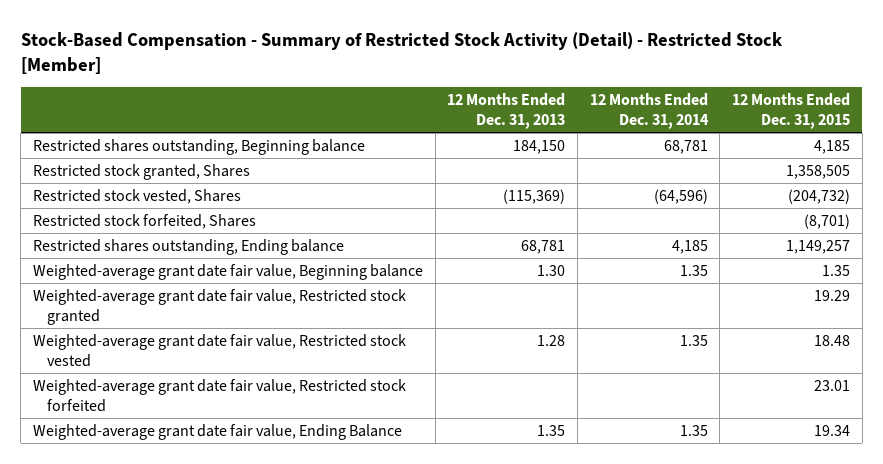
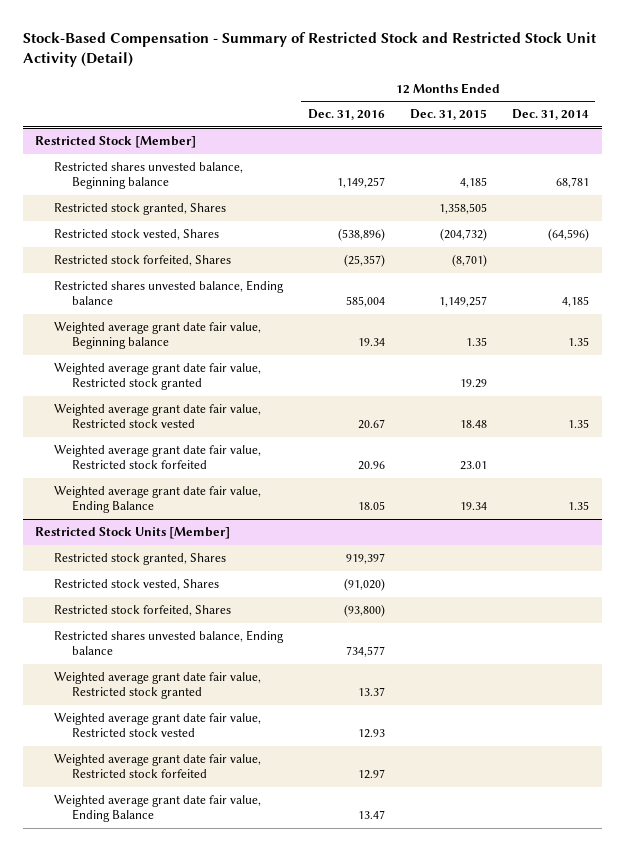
[20,31,783,74] Stock-Based Compensation - Summary of Restricted Stock Activity (Detail) - Restricted Stock [Member] -> [22,31,597,67] Stock-Based Compensation - Summary of Restricted Stock and Restricted Stock Unit Activity (Detail)
[447,92,566,129] 12 Months Ended Dec. 31, 2013 -> none
none -> [307,109,385,121] Dec. 31, 2016
none -> [35,136,197,149] Restricted Stock [Member]
[32,138,365,155] Restricted shares outstanding, Beginning balance -> [53,162,243,190] Restricted shares unvested balance, Beginning balance
[32,238,344,255] Restricted shares outstanding, Ending balance -> [53,280,284,306] Restricted shares unvested balance, Ending balance
[32,263,423,280] Weighted-average grant date fair value, Beginning balance -> [53,322,261,350] Weighted average grant date fair value, Beginning balance
[32,288,406,326] Weighted-average grant date fair value, Restricted stock granted -> [53,363,261,391] Weighted average grant date fair value, Restricted stock granted
[32,333,406,368] Weighted-average grant date fair value, Restricted stock vested -> [53,404,261,429] Weighted average grant date fair value, Restricted stock vested
[32,378,406,413] Weighted-average grant date fair value, Restricted stock forfeited -> [53,445,261,470] Weighted average grant date fair value, Restricted stock forfeited
[32,423,402,440] Weighted-average grant date fair value, Ending Balance -> [53,486,261,514] Weighted average grant date fair value, Ending Balance
none -> [35,527,231,540] Restricted Stock Units [Member]
none -> [53,553,226,566] Restricted stock granted, Shares
none -> [53,579,219,591] Restricted stock vested, Shares
none -> [53,605,231,617] Restricted stock forfeited, Shares
none -> [53,630,284,656] Restricted shares unvested balance, Ending balance
none -> [53,672,261,700] Weighted average grant date fair value, Restricted stock granted
none -> [53,713,261,738] Weighted average grant date fair value, Restricted stock vested
none -> [53,754,261,779] Weighted average grant date fair value, Restricted stock forfeited
none -> [53,795,261,823] Weighted average grant date fair value, Ending Balance

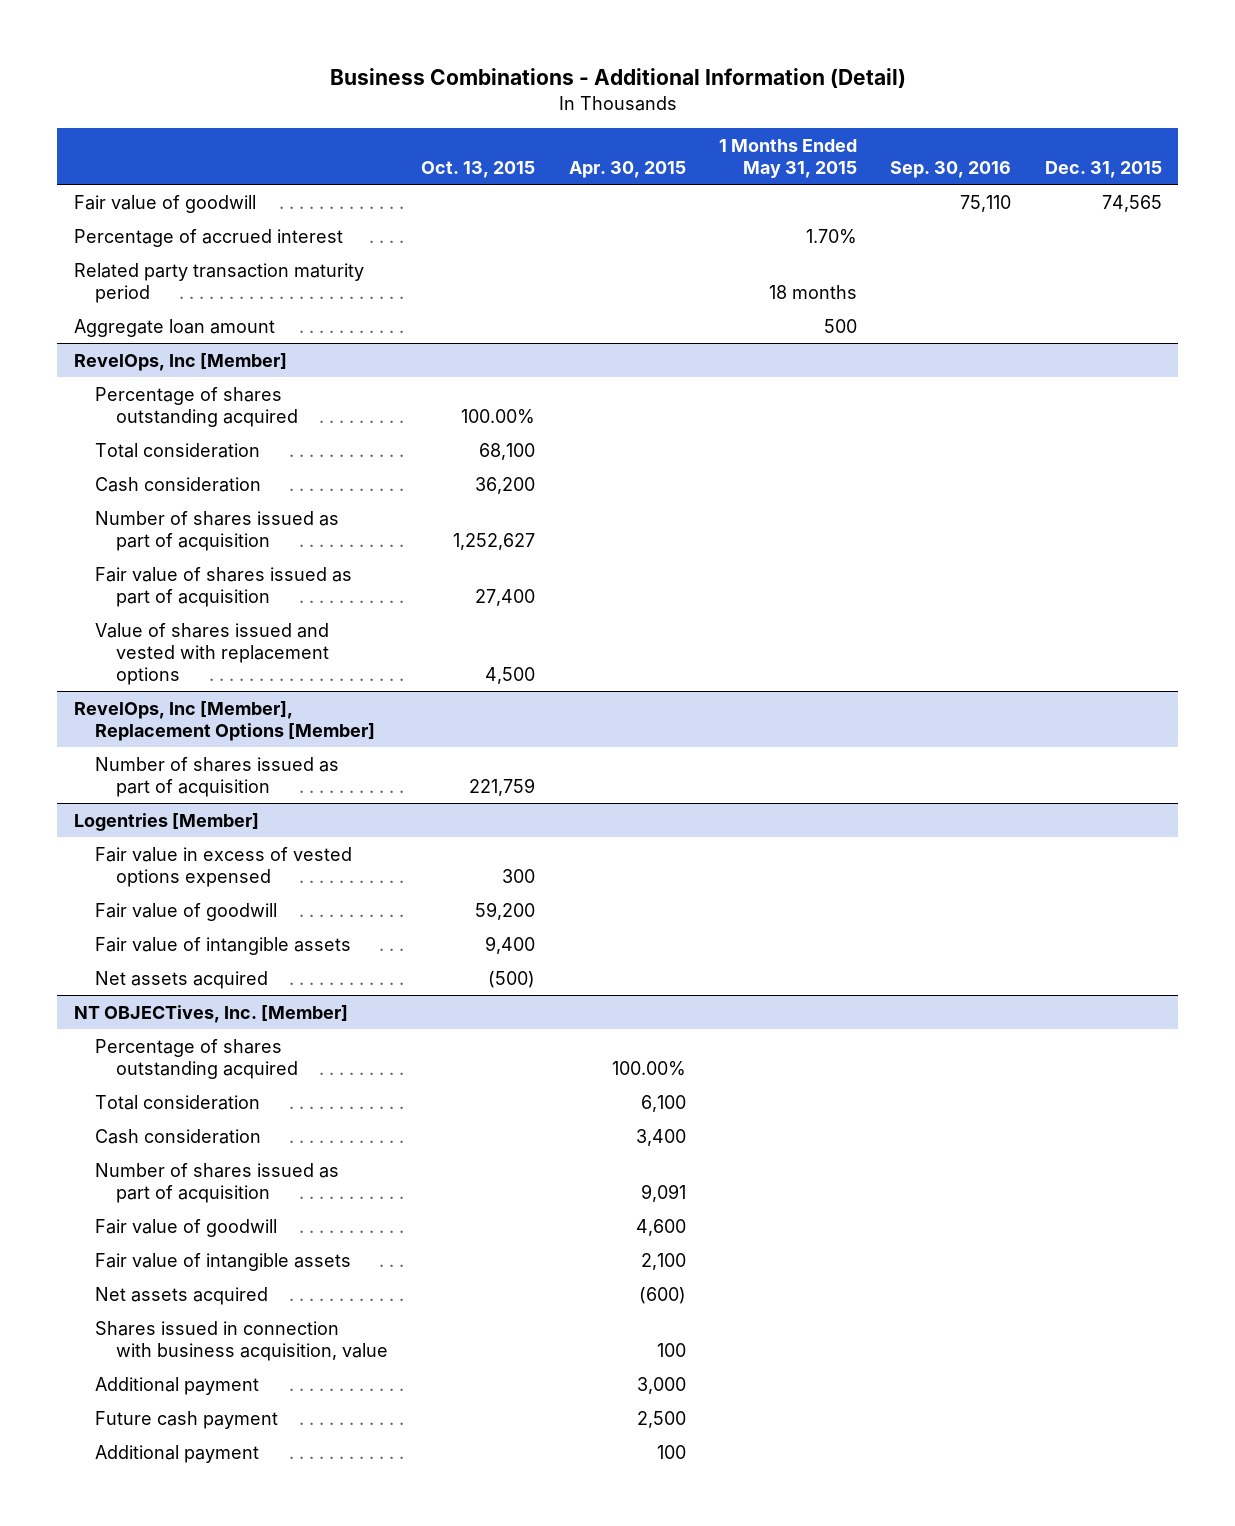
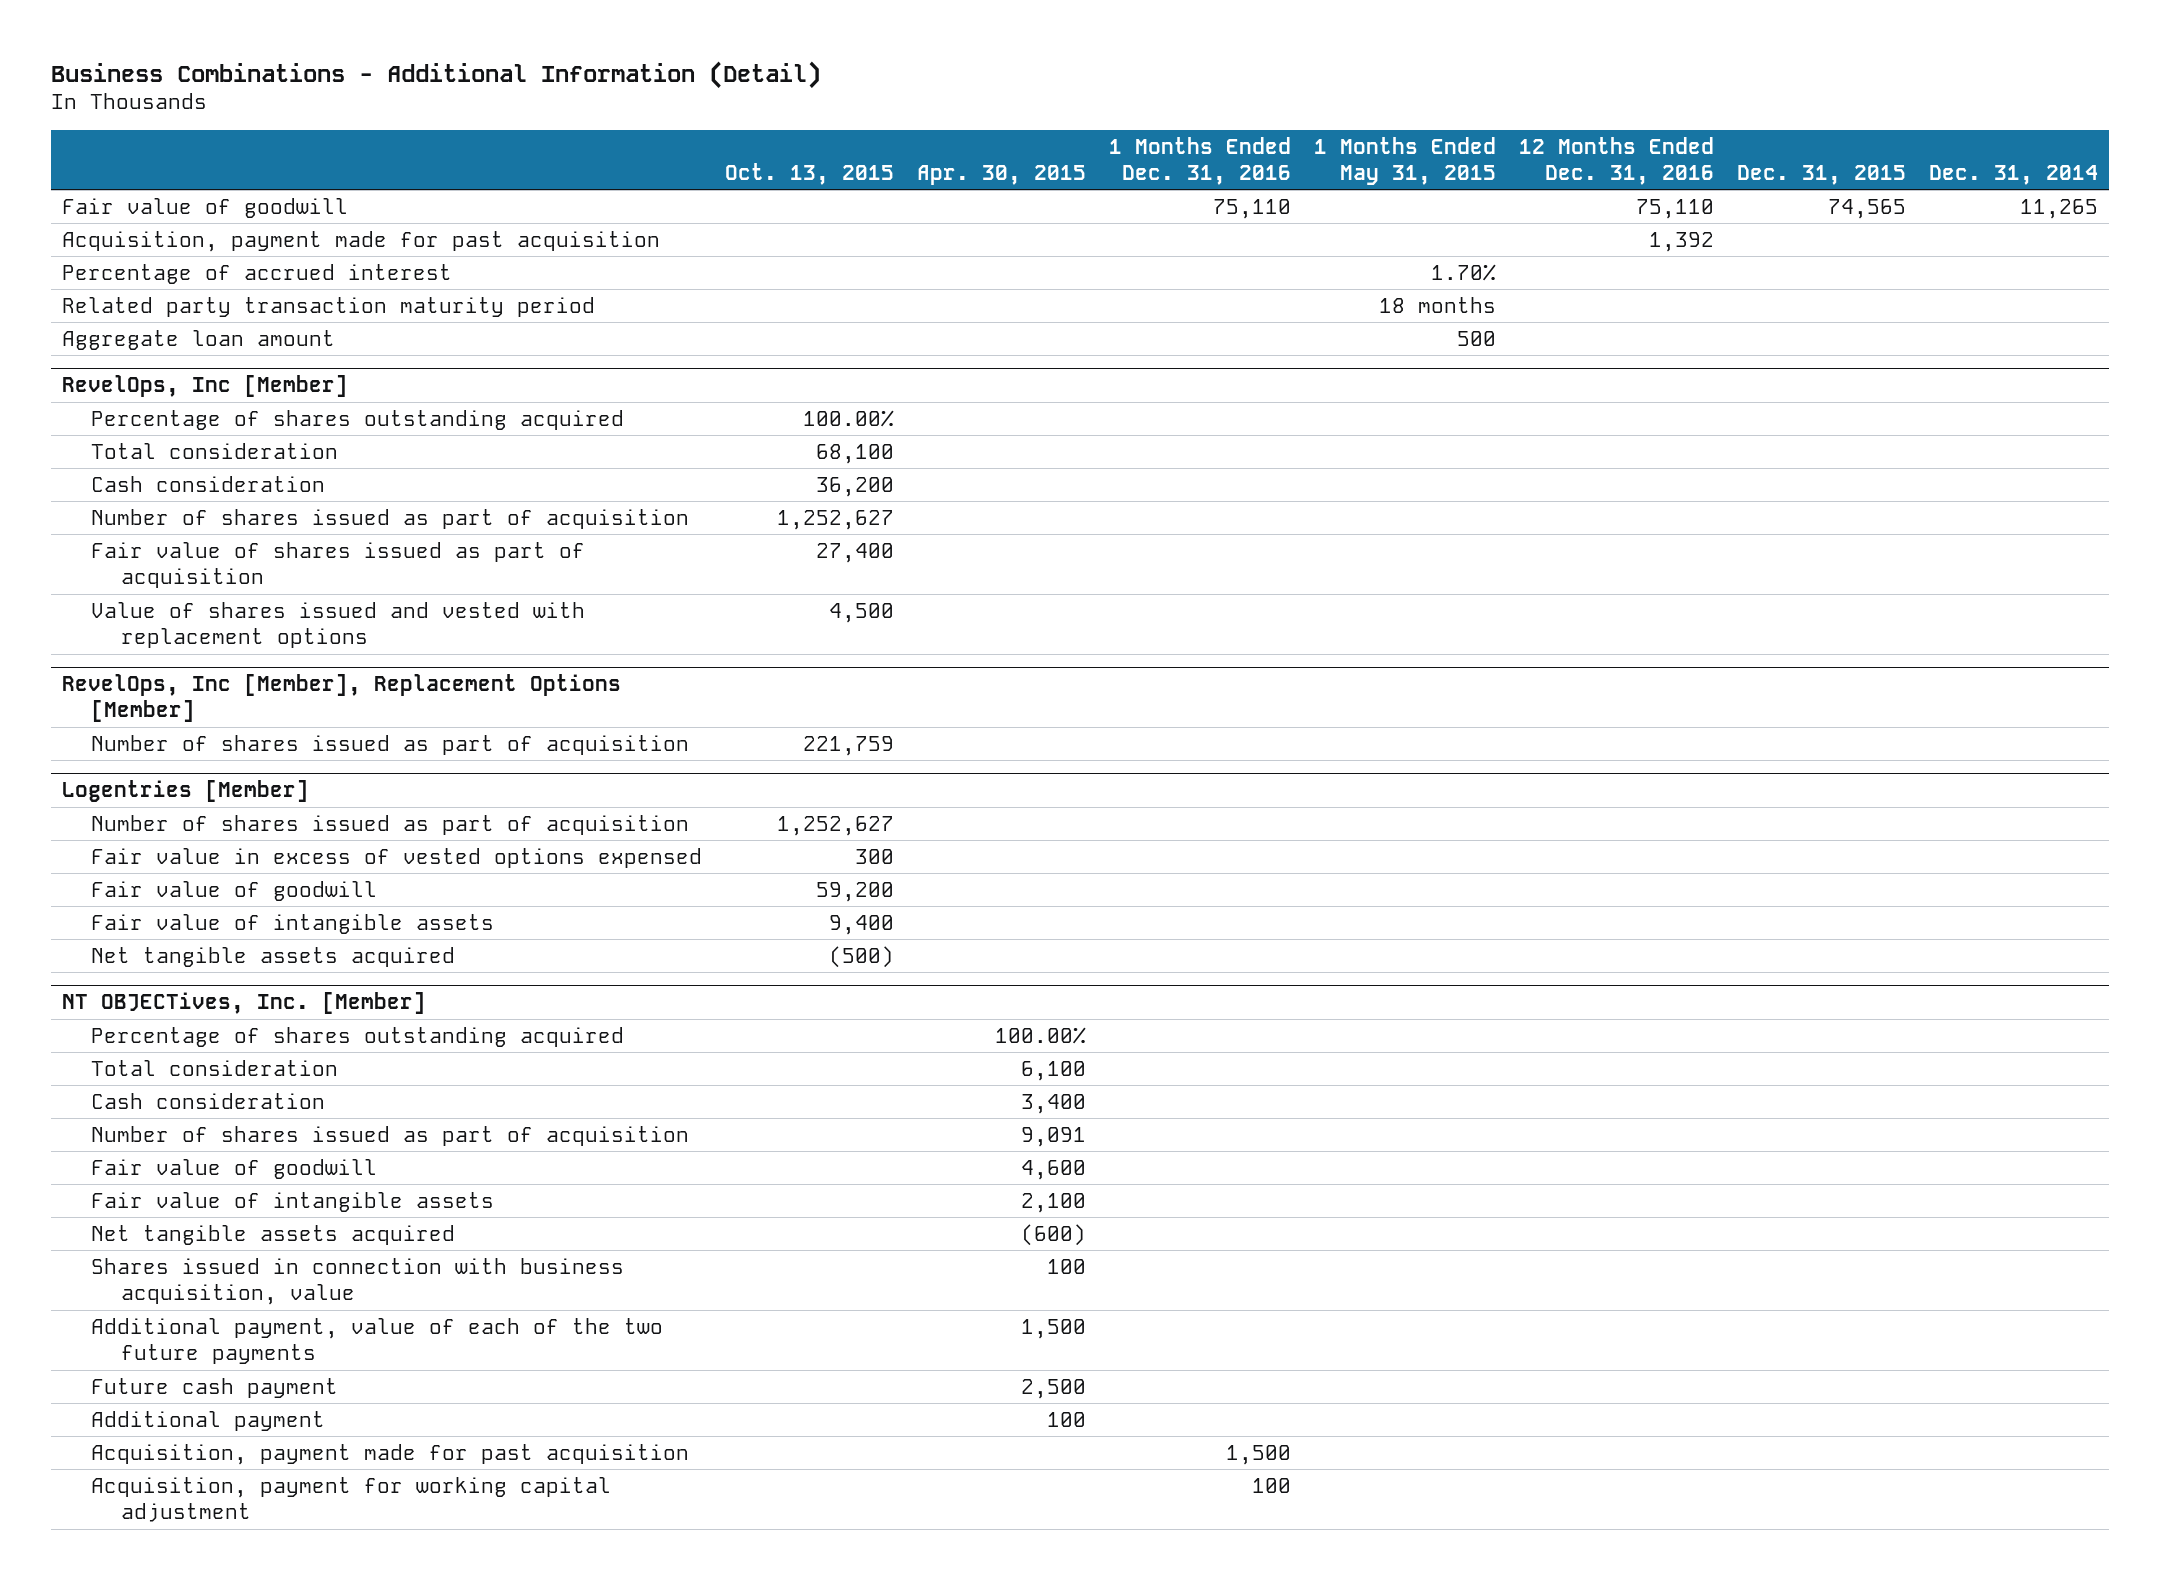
[890,160,1012,178] Sep. 30, 2016 -> none
none -> [1109,136,1292,185] 1 Months Ended Dec. 31, 2016
none -> [1519,136,1715,185] 12 Months Ended Dec. 31, 2016
none -> [1928,164,2098,185] Dec. 31, 2014
none -> [62,230,661,252] Acquisition, payment made for past acquisition
none -> [91,814,690,835] Number of shares issued as part of acquisition
[94,970,268,989] Net assets acquired -> [91,946,456,967] Net tangible assets acquired
[94,1286,268,1305] Net assets acquired -> [91,1224,456,1245] Net tangible assets acquired
[94,1376,259,1395] Additional payment -> [91,1317,664,1365] Additional payment, value of each of the two future payments
[636,1376,686,1394] 3,000 -> [1021,1318,1087,1339] 1,500
none -> [91,1443,690,1465] Acquisition, payment made for past acquisition
none -> [91,1476,612,1523] Acquisition, payment for working capital adjustment

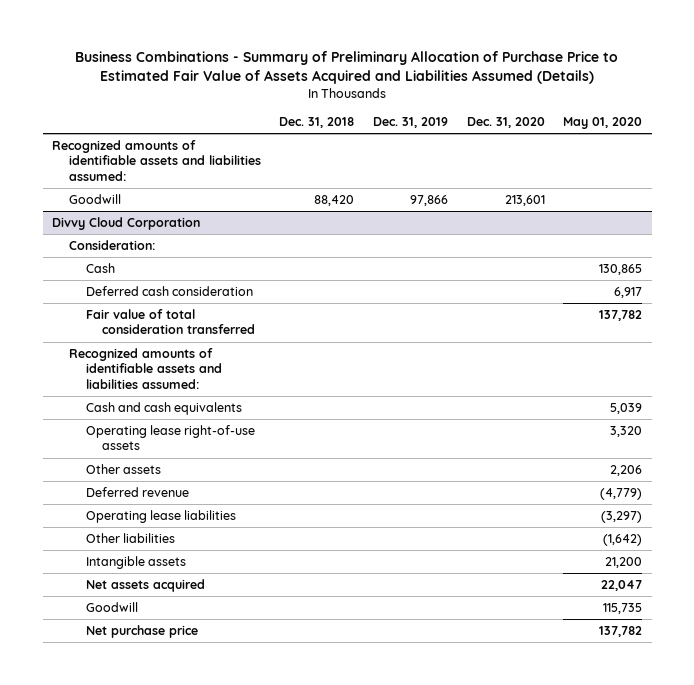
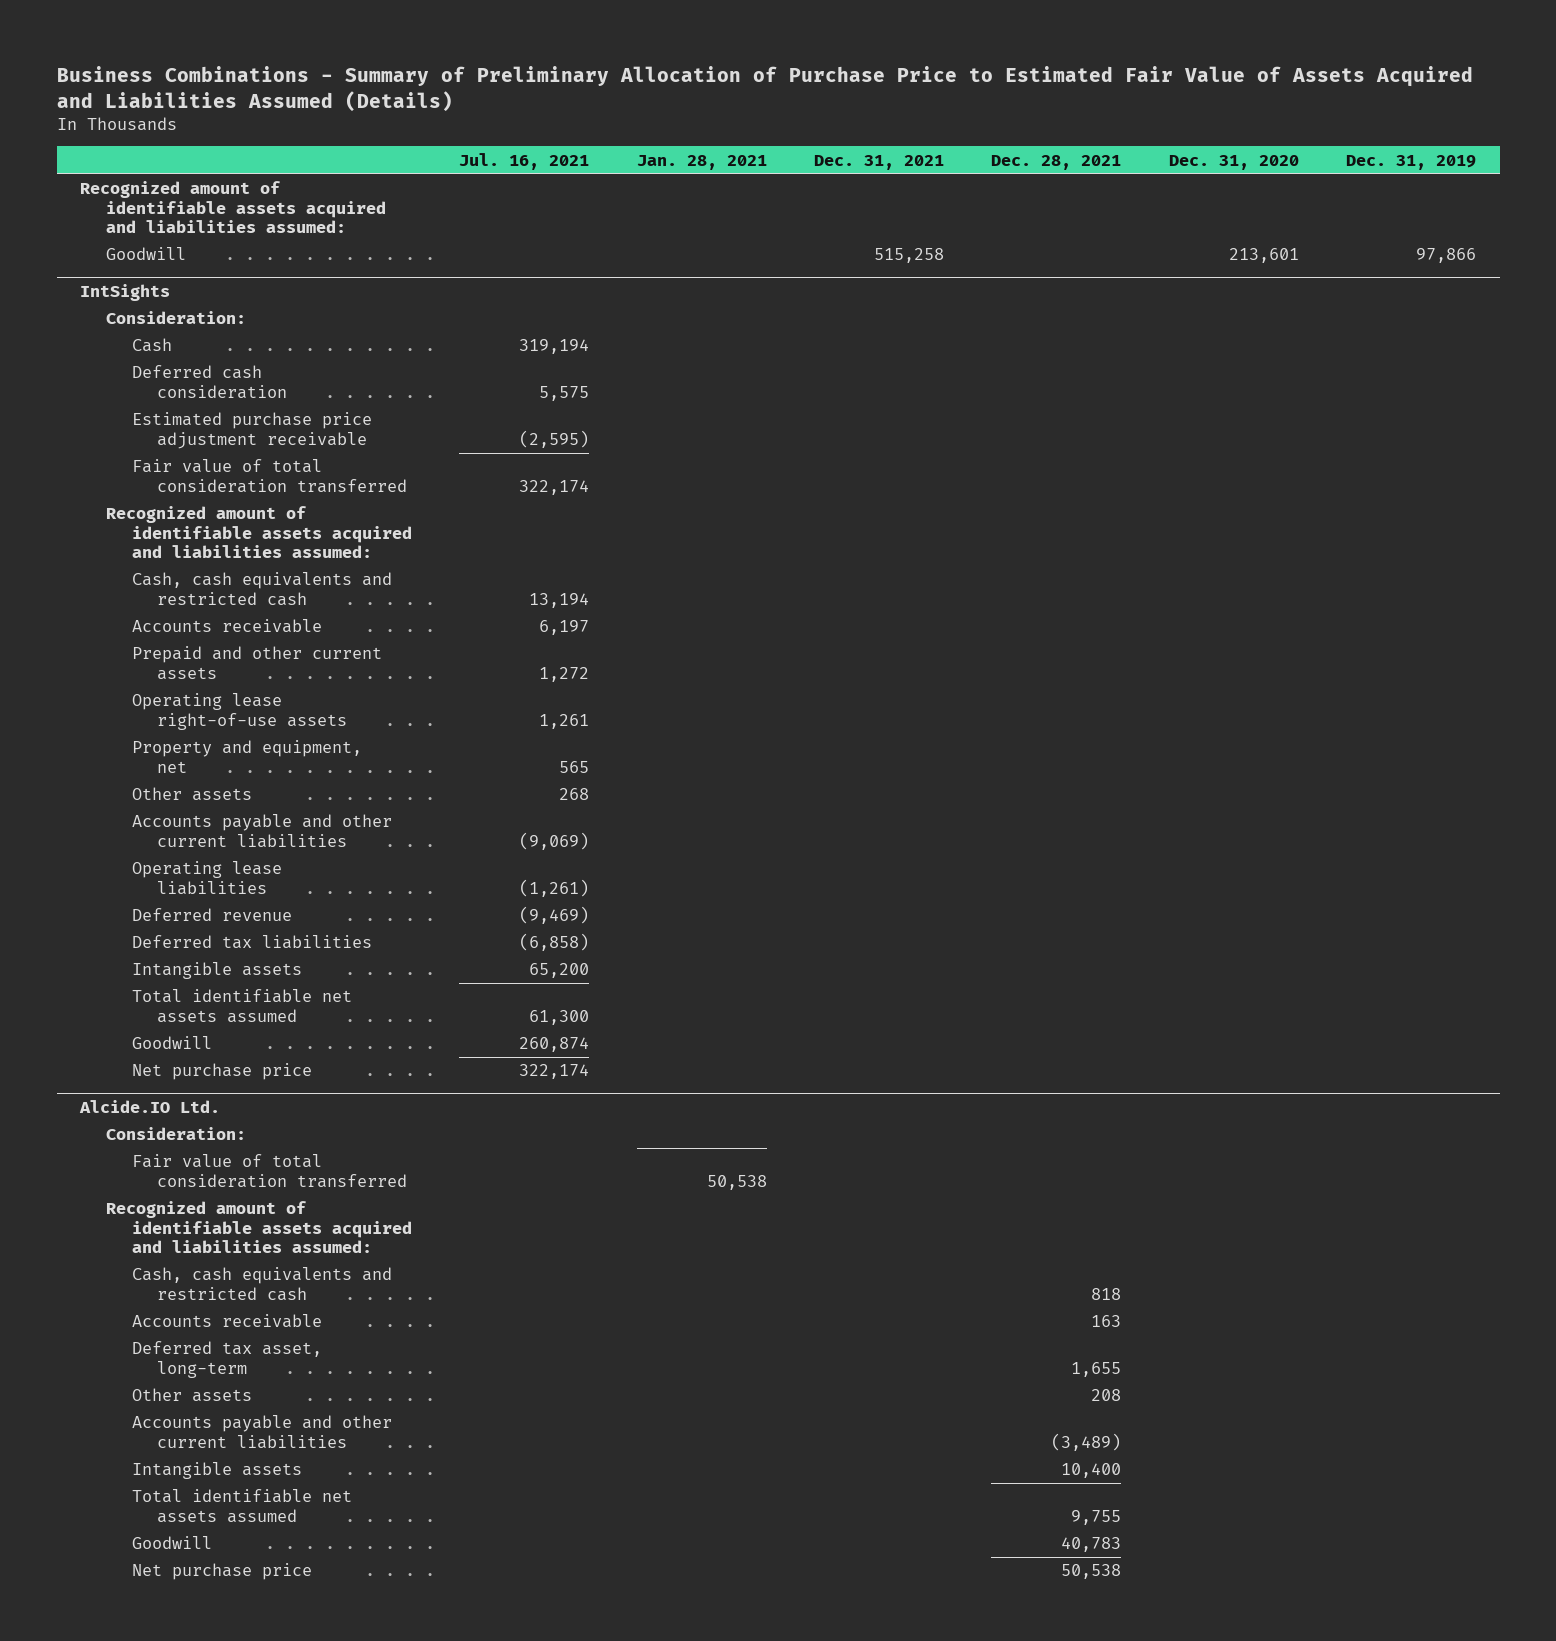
[279,116,355,128] Dec. 31, 2018 -> none
[563,116,643,129] May 01, 2020 -> none
none -> [459,152,590,170] Jul. 16, 2021
none -> [636,154,767,170] Jan. 28, 2021
none -> [813,154,944,170] Dec. 31, 2021
none -> [991,154,1122,170] Dec. 28, 2021
[52,139,261,181] Recognized amounts of identifiable assets and liabilities assumed: -> [80,181,386,234] Recognized amount of identifiable assets acquired and liabilities assumed:
[52,216,201,230] Divvy Cloud Corporation -> none
[68,239,155,250] Consideration: -> none
[85,262,115,273] Cash -> none
[85,285,253,296] Deferred cash consideration -> none
[85,308,256,335] Fair value of total consideration transferred -> none
[68,347,222,389] Recognized amounts of identifiable assets and liabilities assumed: -> none
[85,401,242,415] Cash and cash equivalents -> none
[85,424,255,451] Operating lease right-of-use assets -> none
[85,463,161,474] Other assets -> none
[85,486,189,497] Deferred revenue -> none
[85,509,236,523] Operating lease liabilities -> none
[85,532,175,543] Other liabilities -> none
[85,555,186,569] Intangible assets -> none
[85,578,205,592] Net assets acquired -> none
[85,601,138,612] Goodwill -> none
[85,624,198,638] Net purchase price -> none
none -> [80,284,171,302] IntSights
none -> [105,311,246,325] Consideration:
none -> [131,338,172,353] Cash
none -> [131,365,288,399] Deferred cash consideration
none -> [131,412,372,449] Estimated purchase price adjustment receivable
none -> [131,459,408,493] Fair value of total consideration transferred
none -> [105,506,412,559] Recognized amount of identifiable assets acquired and liabilities assumed:
none -> [131,572,392,606] Cash, cash equivalents and restricted cash
none -> [131,619,322,634] Accounts receivable
none -> [131,646,382,680] Prepaid and other current assets
none -> [131,693,348,730] Operating lease right-of-use assets
none -> [131,740,362,773] Property and equipment, net
none -> [131,787,252,802] Other assets
none -> [131,814,392,848] Accounts payable and other current liabilities
none -> [131,861,282,895] Operating lease liabilities
none -> [131,908,292,922] Deferred revenue
none -> [131,935,372,950] Deferred tax liabilities
none -> [131,962,302,980] Intangible assets
none -> [131,989,352,1023] Total identifiable net assets assumed
none -> [131,1036,212,1050] Goodwill
none -> [131,1063,312,1081] Net purchase price
none -> [79,1100,221,1114] Alcide.IO Ltd.
none -> [105,1127,246,1141] Consideration:
none -> [131,1154,408,1188] Fair value of total consideration transferred
none -> [105,1201,412,1254] Recognized amount of identifiable assets acquired and liabilities assumed:
none -> [131,1267,392,1301] Cash, cash equivalents and restricted cash
none -> [131,1314,322,1329] Accounts receivable
none -> [131,1341,322,1378] Deferred tax asset, long-term
none -> [131,1388,252,1403] Other assets
none -> [131,1415,392,1449] Accounts payable and other current liabilities
none -> [131,1462,302,1480] Intangible assets
none -> [131,1489,352,1523] Total identifiable net assets assumed
none -> [131,1536,212,1550] Goodwill
none -> [131,1563,312,1581] Net purchase price

